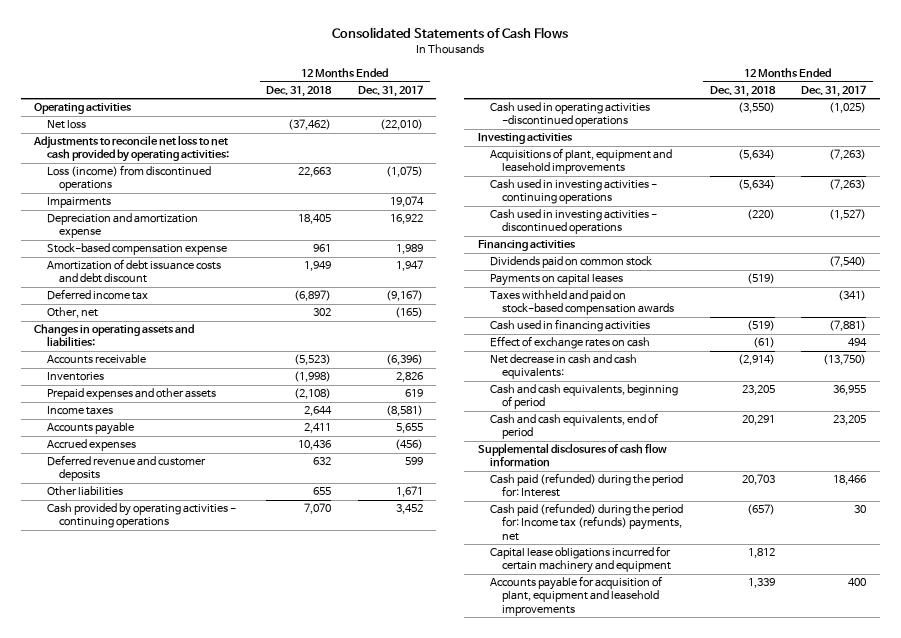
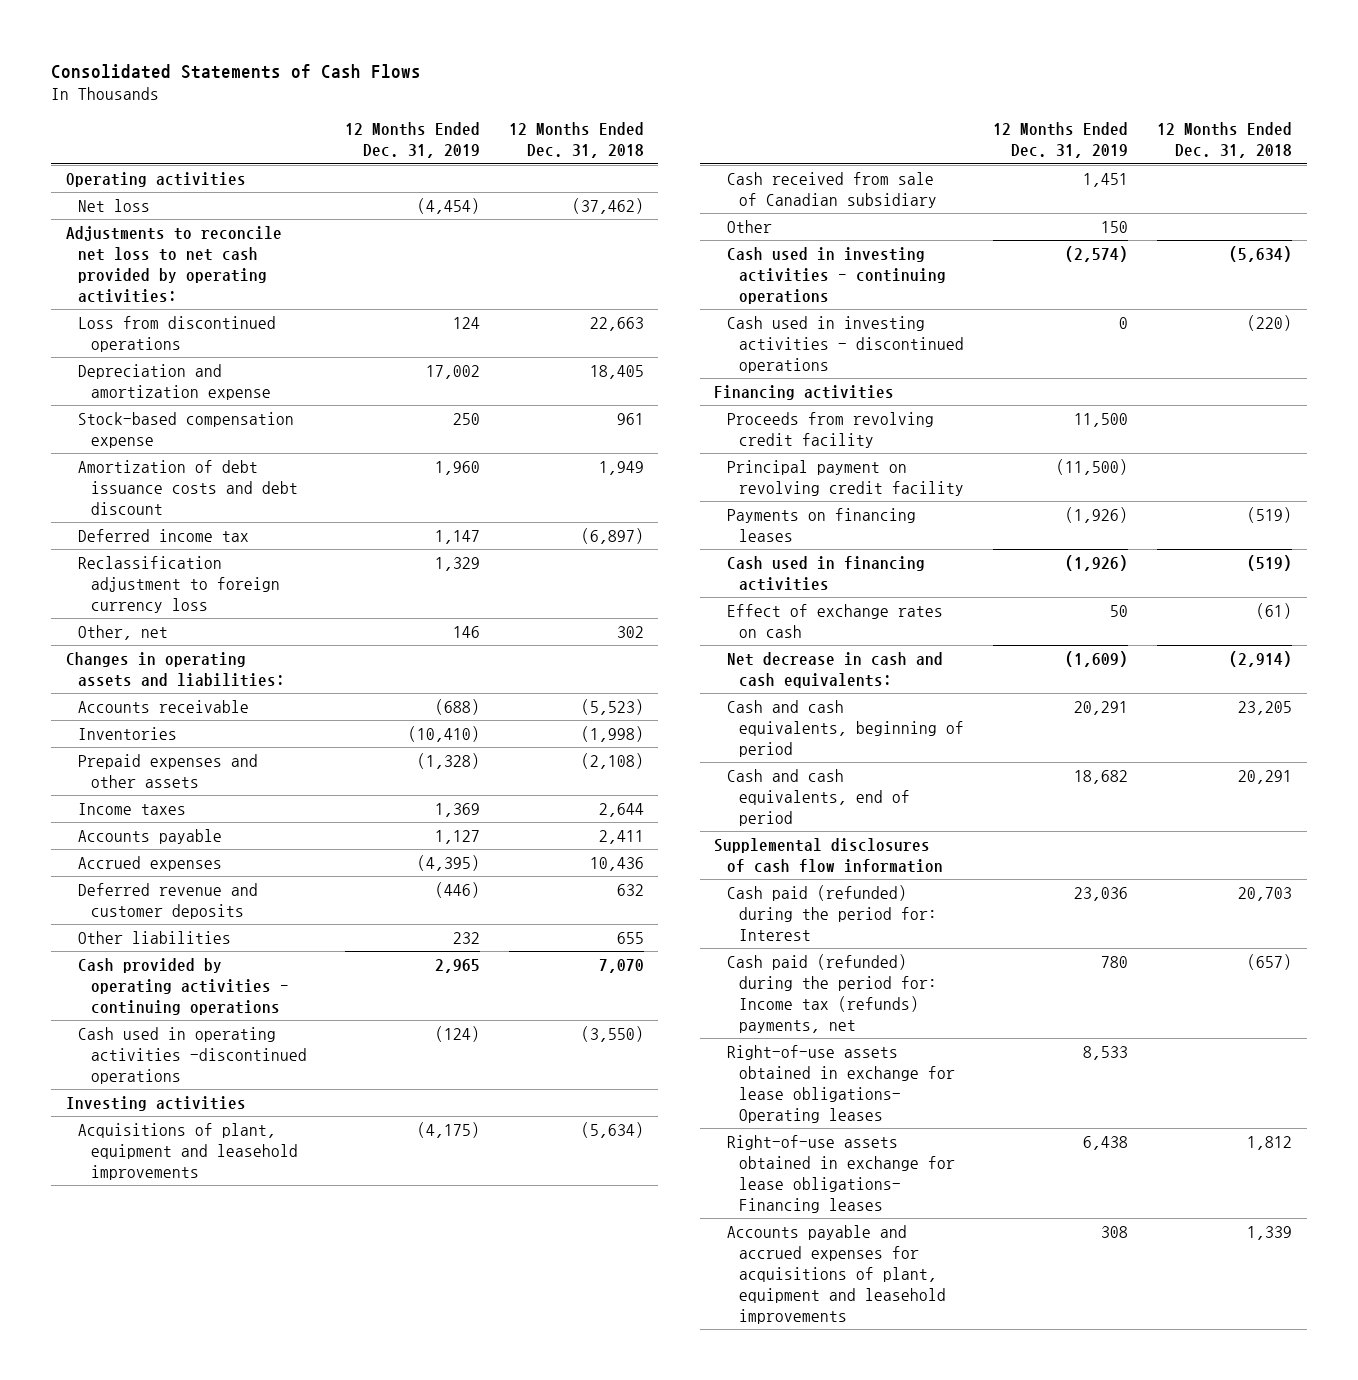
[358,84,424,97] Dec. 31, 2017 -> none
none -> [344,122,480,159] 12 Months Ended Dec. 31, 2019
[46,197,111,209] Impairments -> none
[46,165,211,192] Loss (income) from discontinued operations -> [78,315,277,352] Loss from discontinued operations
none -> [78,555,281,613] Reclassification adjustment to foreign currency loss
none -> [726,171,938,208] Cash received from sale of Canadian subsidiary
none -> [726,219,772,233] Other
[490,256,653,269] Dividends paid on common stock -> none
[490,290,675,316] Taxes withheld and paid on stock-based compensation awards -> none
none -> [726,411,934,448] Proceeds from revolving credit facility
none -> [726,459,965,496] Principal payment on revolving credit facility
[490,274,624,287] Payments on capital leases -> [726,507,916,542] Payments on financing leases
none -> [726,1044,956,1124] Right-of-use assets obtained in exchange for lease obligations- Operating leases
[490,546,672,574] Capital lease obligations incurred for certain machinery and equipment -> [726,1134,956,1214] Right-of-use assets obtained in exchange for lease obligations- Financing leases
[490,576,663,616] Accounts payable for acquisition of plant, equipment and leasehold improvements -> [726,1224,947,1325] Accounts payable and accrued expenses for acquisitions of plant, equipment and leasehold improvements

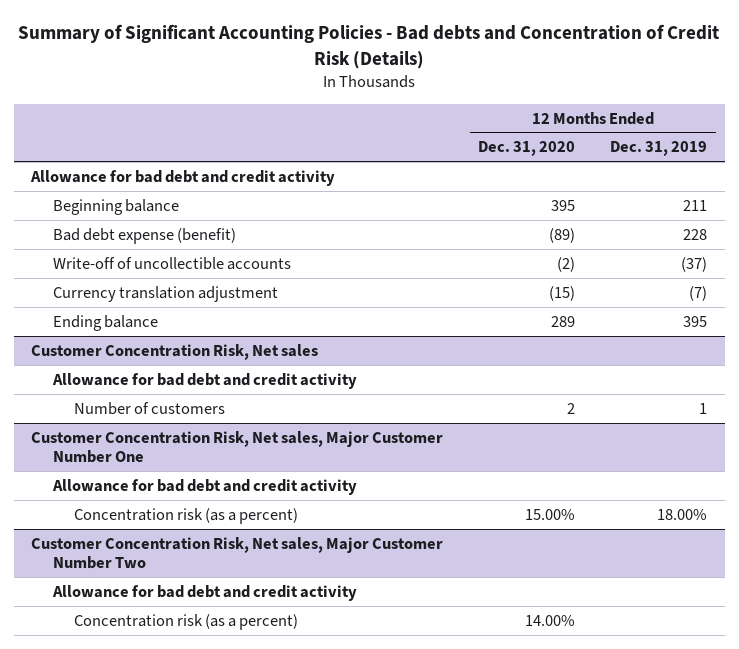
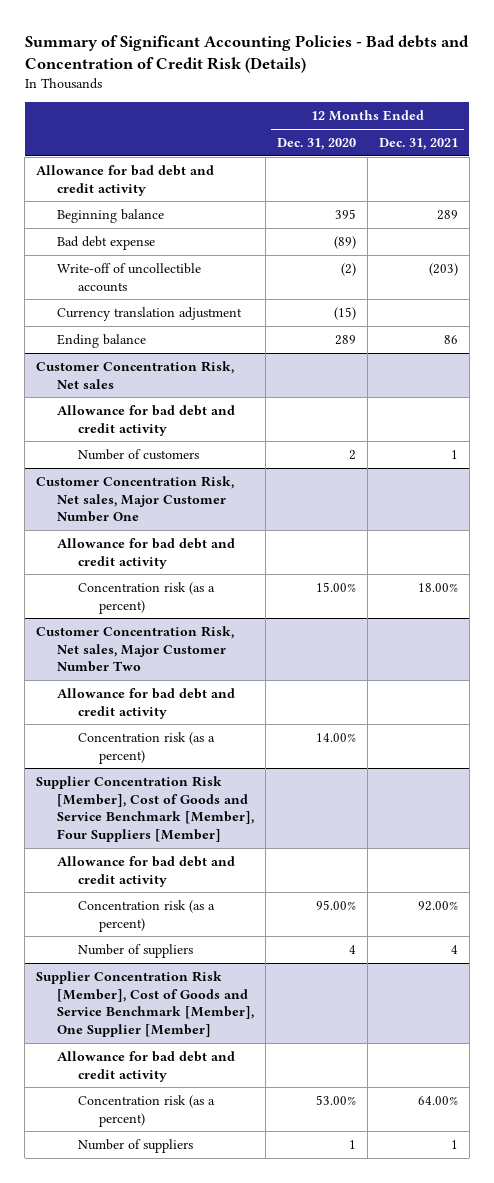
[610,141,708,157] Dec. 31, 2019 -> none
none -> [378,138,458,151] Dec. 31, 2021
[52,227,236,244] Bad debt expense (benefit) -> [57,236,156,251] Bad debt expense
none -> [36,776,255,842] Supplier Concentration Risk [Member], Cost of Goods and Service Benchmark [Member], Four Suppliers [Member]
none -> [57,856,236,887] Allowance for bad debt and credit activity
none -> [78,900,216,932] Concentration risk (as a percent)
none -> [78,944,194,959] Number of suppliers
none -> [36,971,255,1037] Supplier Concentration Risk [Member], Cost of Goods and Service Benchmark [Member], One Supplier [Member]
none -> [57,1051,236,1082] Allowance for bad debt and credit activity
none -> [78,1095,216,1127] Concentration risk (as a percent)
none -> [78,1139,194,1154] Number of suppliers

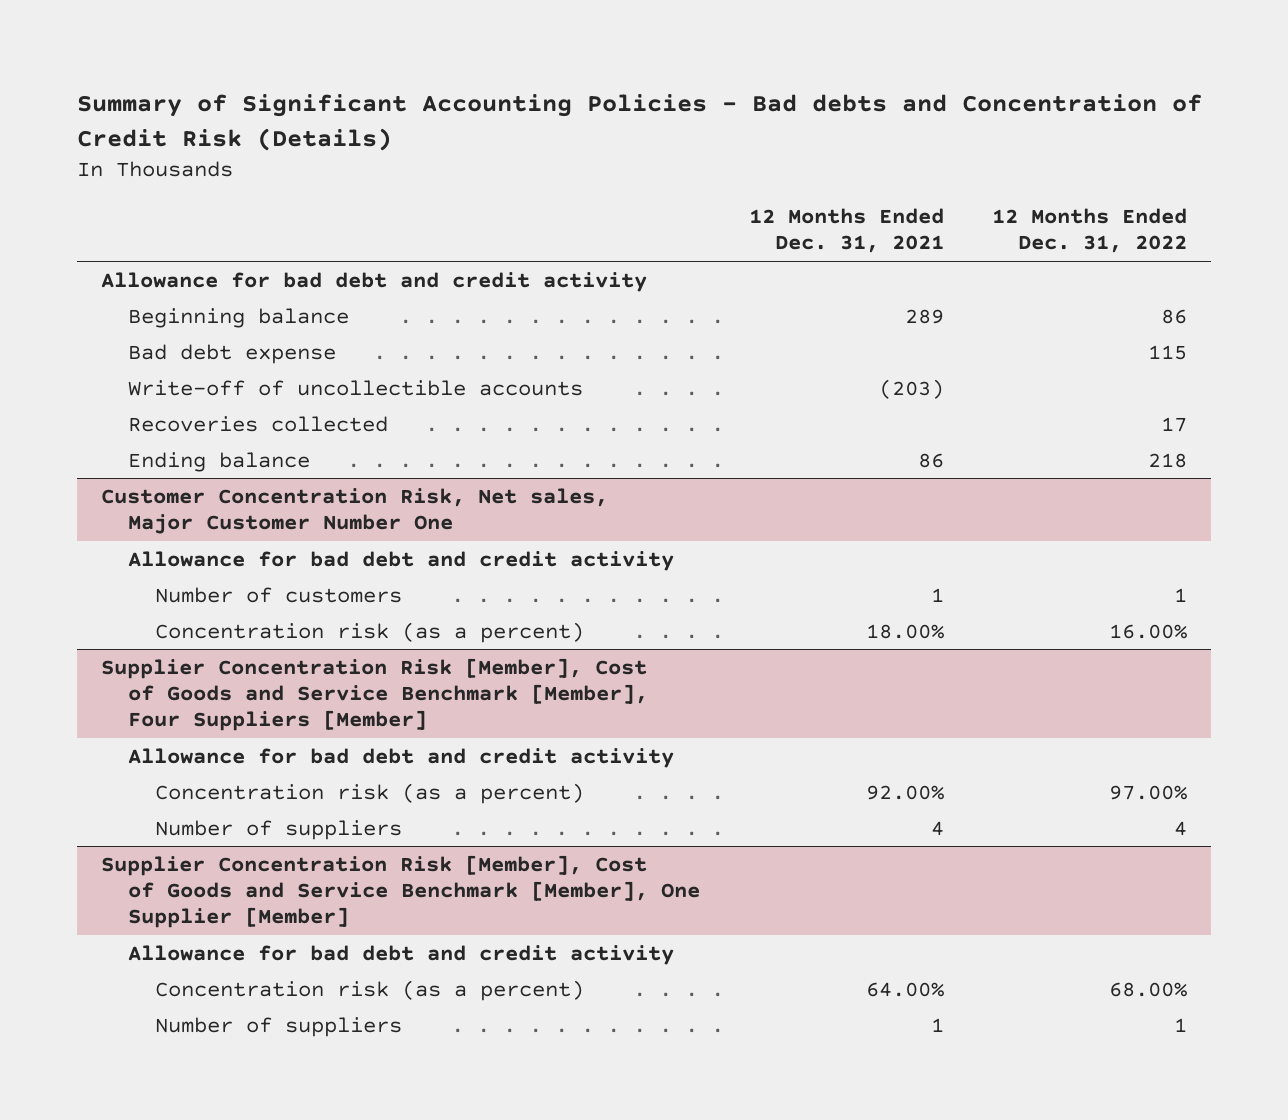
[277,138,357,151] Dec. 31, 2020 -> none
none -> [992,208,1188,254] 12 Months Ended Dec. 31, 2022
[57,307,243,322] Currency translation adjustment -> none
none -> [128,415,389,432] Recoveries collected
[36,361,235,389] Customer Concentration Risk, Net sales -> none
[57,405,236,436] Allowance for bad debt and credit activity -> none
[78,449,200,461] Number of customers -> none
none -> [155,586,403,603] Number of customers
[36,626,235,673] Customer Concentration Risk, Net sales, Major Customer Number Two -> none
[57,688,236,719] Allowance for bad debt and credit activity -> none
[78,732,216,764] Concentration risk (as a percent) -> none

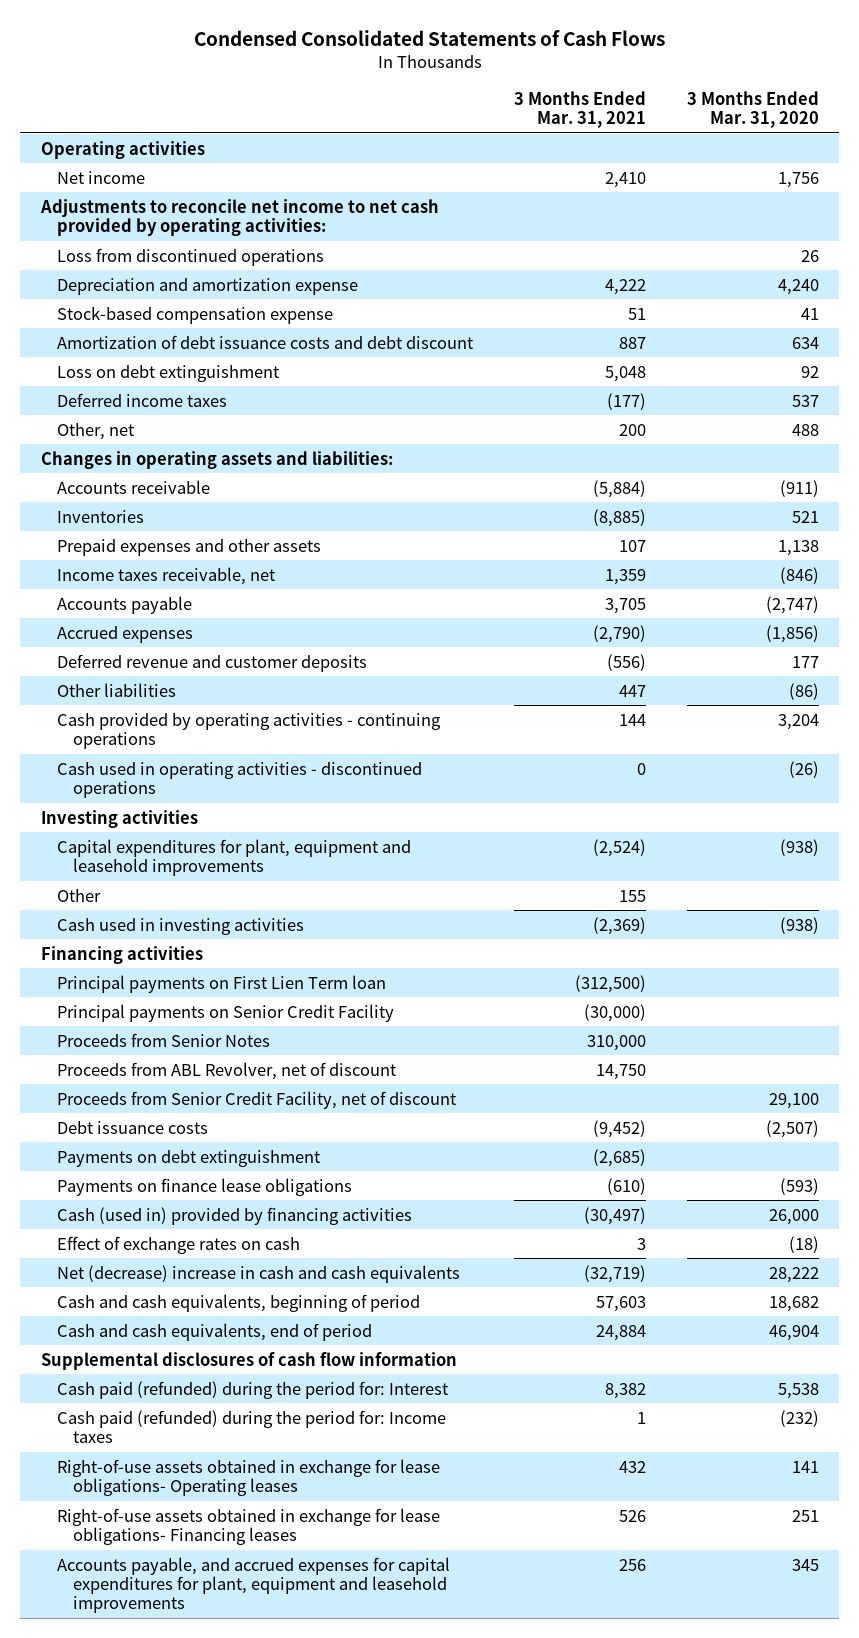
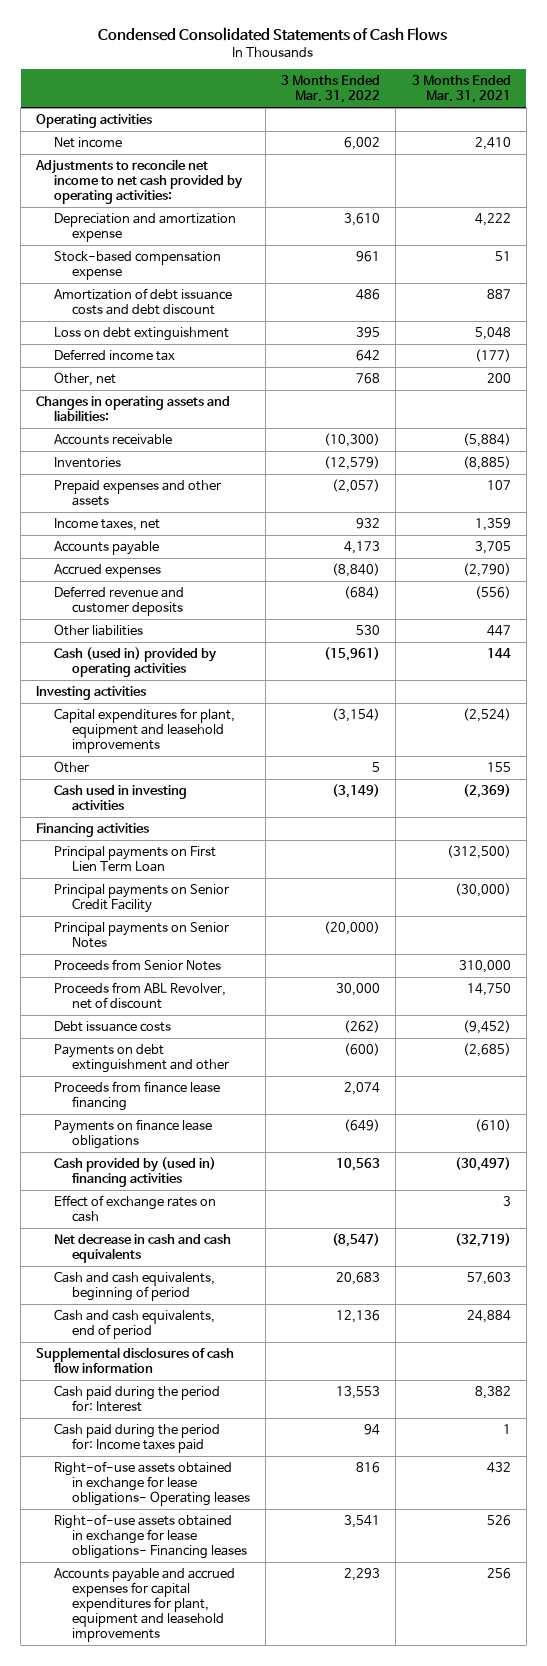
[686,91,819,129] 3 Months Ended Mar. 31, 2020 -> none
none -> [281,75,381,104] 3 Months Ended Mar. 31, 2022
[56,247,324,266] Loss from discontinued operations -> none
[56,392,227,407] Deferred income taxes -> [54,348,176,361] Deferred income tax
[56,566,275,585] Income taxes receivable, net -> [54,517,161,531] Income taxes, net
[56,761,422,798] Cash used in operating activities - discontinued operations -> none
[56,712,441,749] Cash provided by operating activities - continuing operations -> [54,646,218,677] Cash (used in) provided by operating activities
[56,974,386,993] Principal payments on First Lien Term loan -> [54,845,217,872] Principal payments on First Lien Term Loan
none -> [54,921,230,948] Principal payments on Senior Notes
[56,1090,456,1109] Proceeds from Senior Credit Facility, net of discount -> none
[56,1149,320,1167] Payments on debt extinguishment -> [54,1043,230,1073] Payments on debt extinguishment and other
none -> [54,1080,221,1111] Proceeds from finance lease financing
[56,1206,412,1225] Cash (used in) provided by financing activities -> [54,1156,217,1187] Cash provided by (used in) financing activities
[56,1264,460,1283] Net (decrease) increase in cash and cash equivalents -> [54,1233,232,1263] Net decrease in cash and cash equivalents
[56,1380,448,1399] Cash paid (refunded) during the period for: Interest -> [54,1384,221,1412] Cash paid during the period for: Interest
[56,1409,446,1443] Cash paid (refunded) during the period for: Income taxes -> [54,1422,221,1453] Cash paid during the period for: Income taxes paid
[56,1556,450,1614] Accounts payable, and accrued expenses for capital expenditures for plant, equipment and leasehold improvements -> [54,1567,236,1642] Accounts payable and accrued expenses for capital expenditures for plant, equipment and leasehold improvements

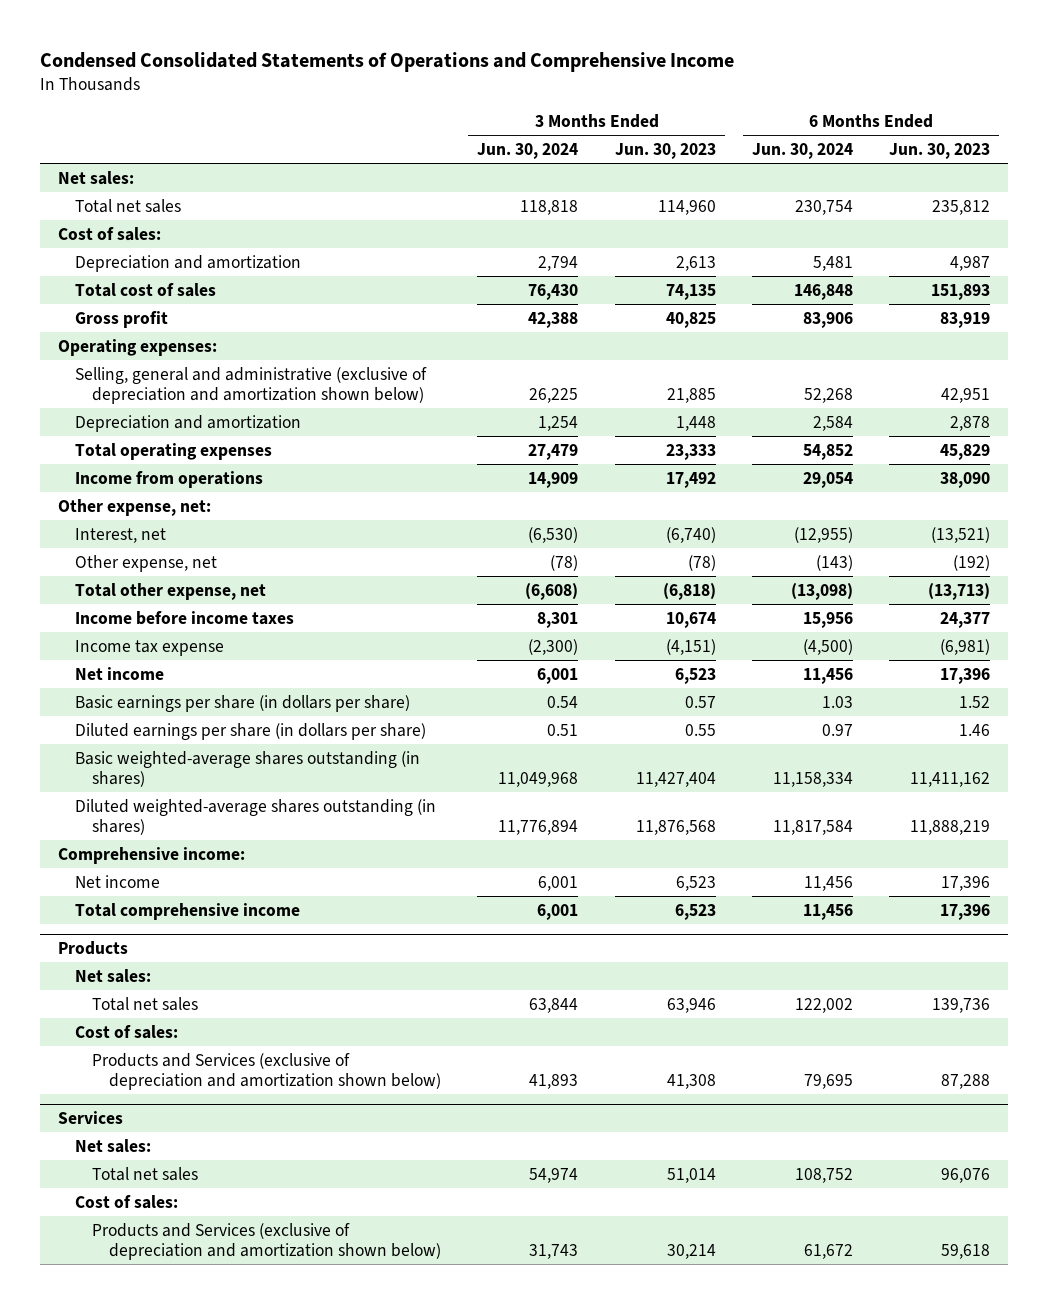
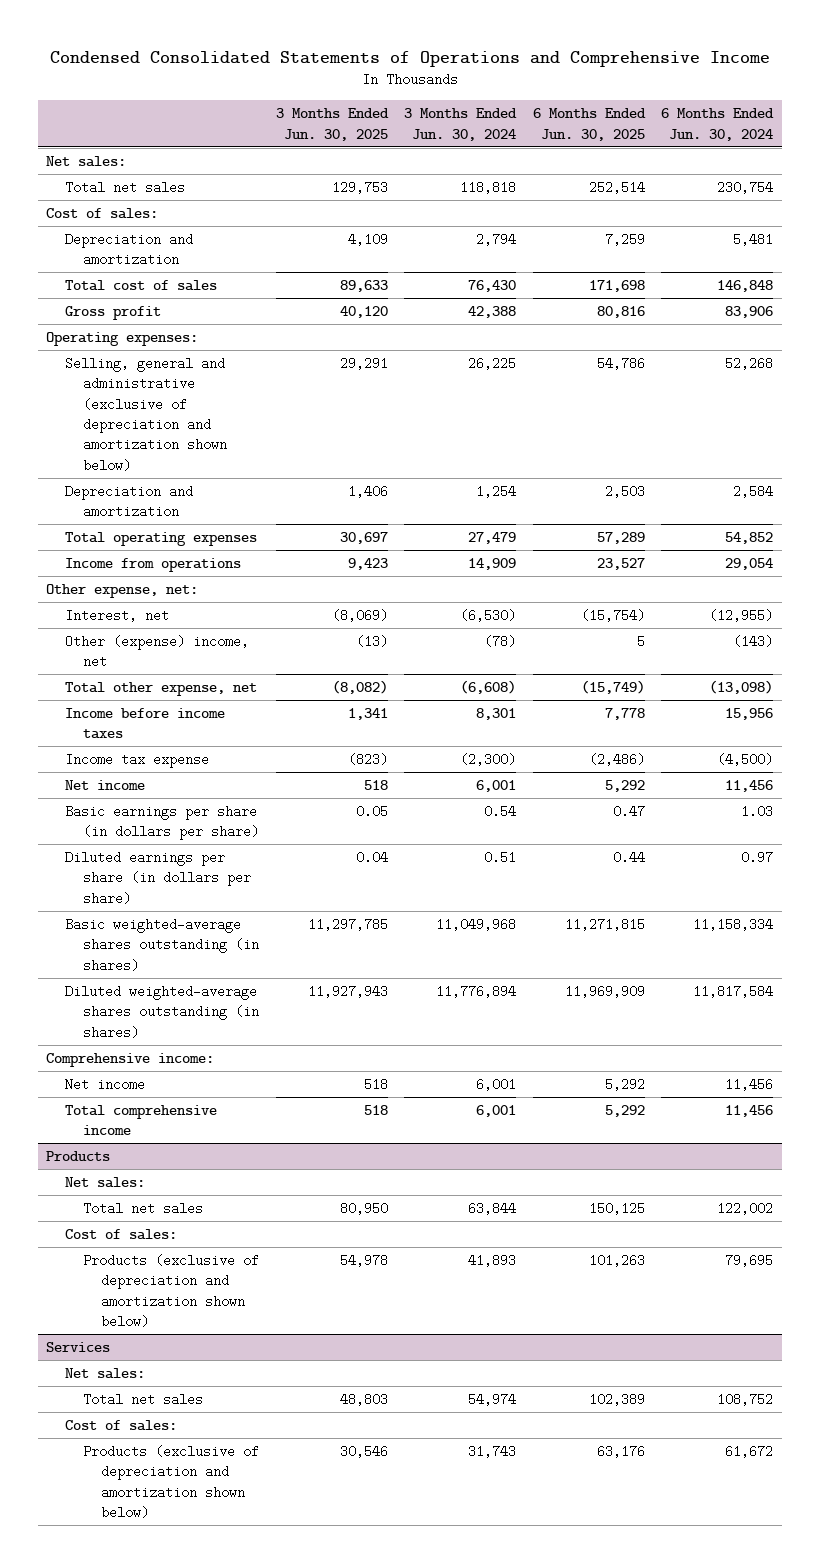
[614,142,716,159] Jun. 30, 2023 -> none
[888,142,990,159] Jun. 30, 2023 -> none
none -> [275,108,389,141] 3 Months Ended Jun. 30, 2025
none -> [532,108,646,141] 6 Months Ended Jun. 30, 2025
[75,554,218,572] Other expense, net -> [64,634,249,669] Other (expense) income, net
[92,1052,442,1091] Products and Services (exclusive of depreciation and amortization shown below) -> [83,1253,260,1328] Products (exclusive of depreciation and amortization shown below)
[92,1222,442,1261] Products and Services (exclusive of depreciation and amortization shown below) -> [83,1444,260,1519] Products (exclusive of depreciation and amortization shown below)

